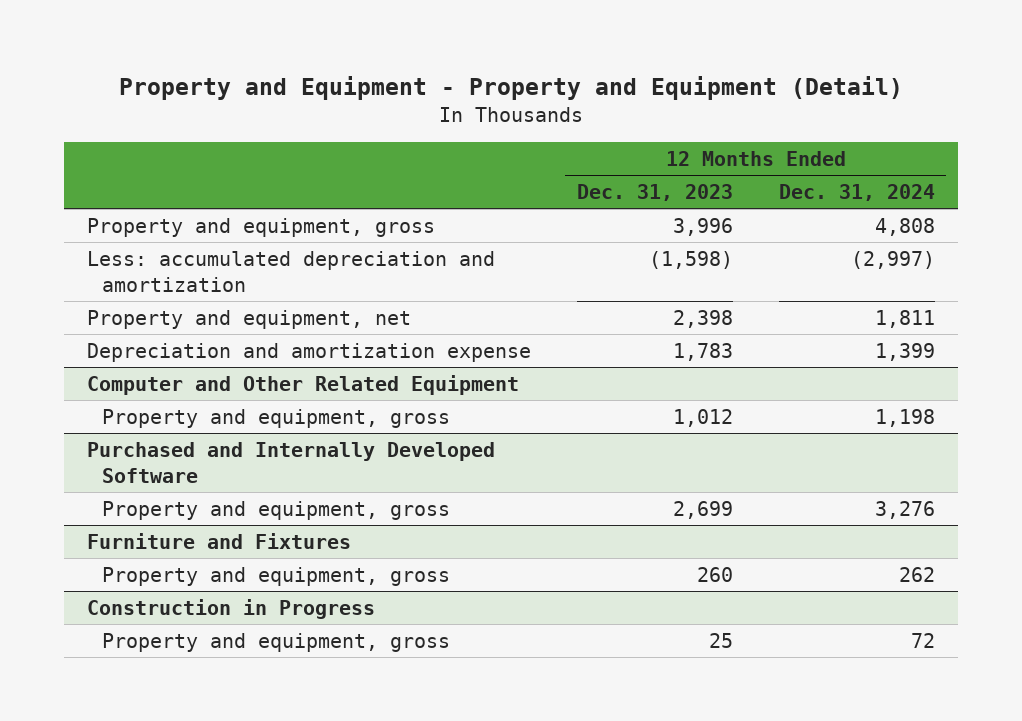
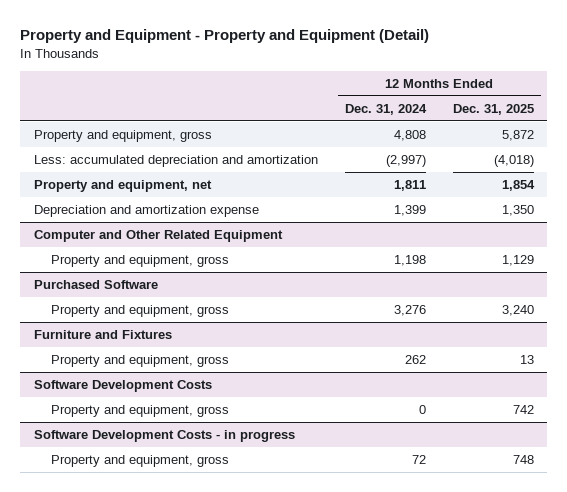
[576,184,733,202] Dec. 31, 2023 -> none
none -> [452,103,534,115] Dec. 31, 2025
[87,441,496,483] Purchased and Internally Developed Software -> [33,279,158,289] Purchased Software
[87,598,376,619] Construction in Progress -> none
none -> [33,379,212,392] Software Development Costs
none -> [50,404,229,417] Property and equipment, gross
none -> [33,429,295,442] Software Development Costs - in progress

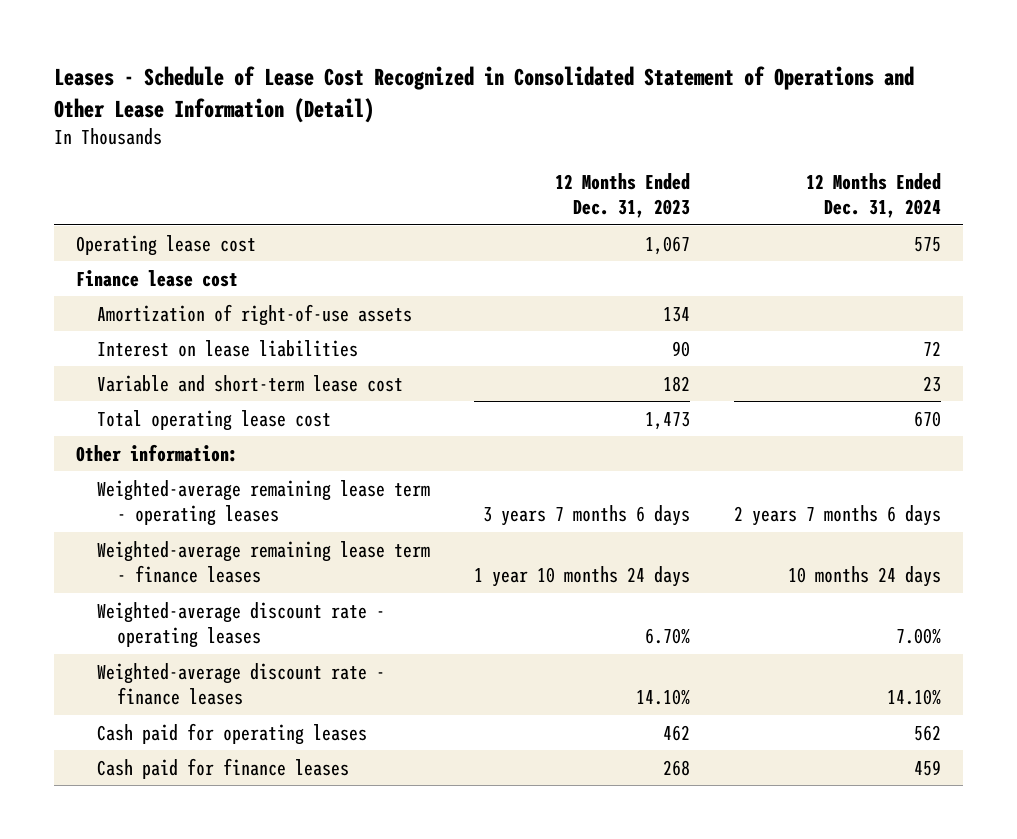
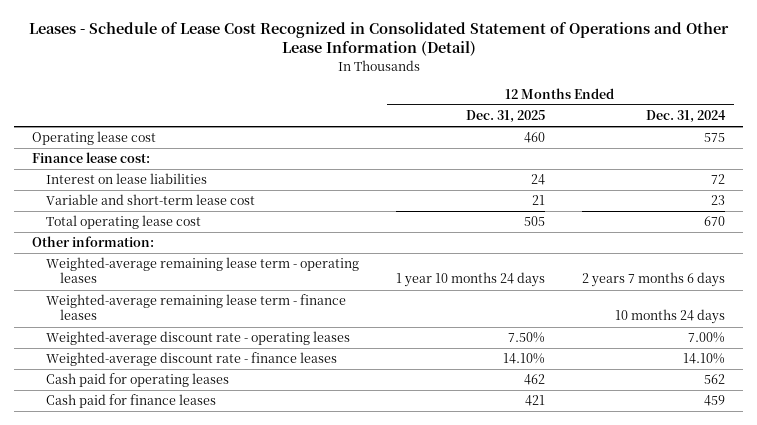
[554,172,690,219] 12 Months Ended Dec. 31, 2023 -> none
none -> [466,110,546,124] Dec. 31, 2025
[96,303,412,326] Amortization of right-of-use assets -> none
[76,269,239,287] Finance lease cost -> [32,152,151,164] Finance lease cost:

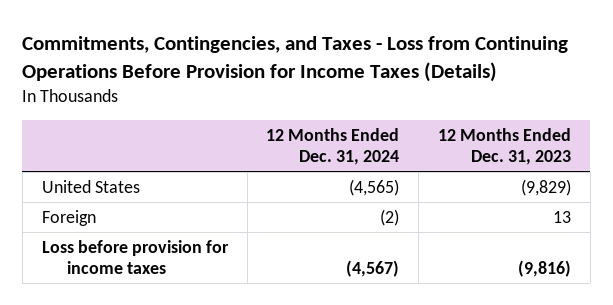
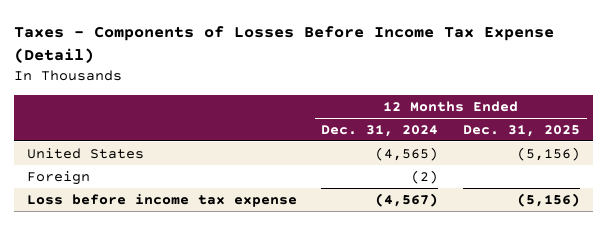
[22,36,569,82] Commitments, Contingencies, and Taxes - Loss from Continuing Operations Before Provision for Income Taxes (Details) -> [14,26,555,64] Taxes - Components of Losses Before Income Tax Expense (Detail)
[438,127,572,166] 12 Months Ended Dec. 31, 2023 -> none
none -> [463,124,581,137] Dec. 31, 2025
[41,239,229,275] Loss before provision for income taxes -> [26,193,297,207] Loss before income tax expense

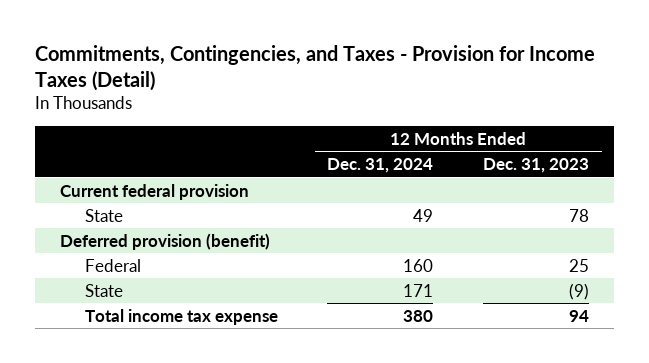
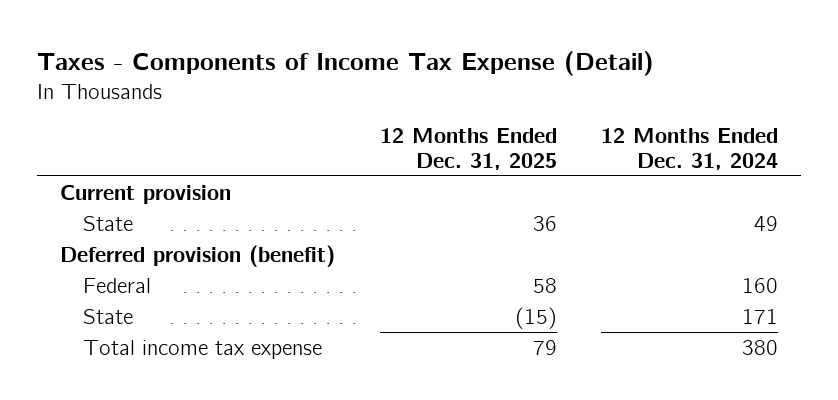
[34,44,595,91] Commitments, Contingencies, and Taxes - Provision for Income Taxes (Detail) -> [37,51,655,77] Taxes - Components of Income Tax Expense (Detail)
[483,158,590,174] Dec. 31, 2023 -> none
none -> [379,127,557,170] 12 Months Ended Dec. 31, 2025
[59,183,249,200] Current federal provision -> [59,184,231,204] Current provision

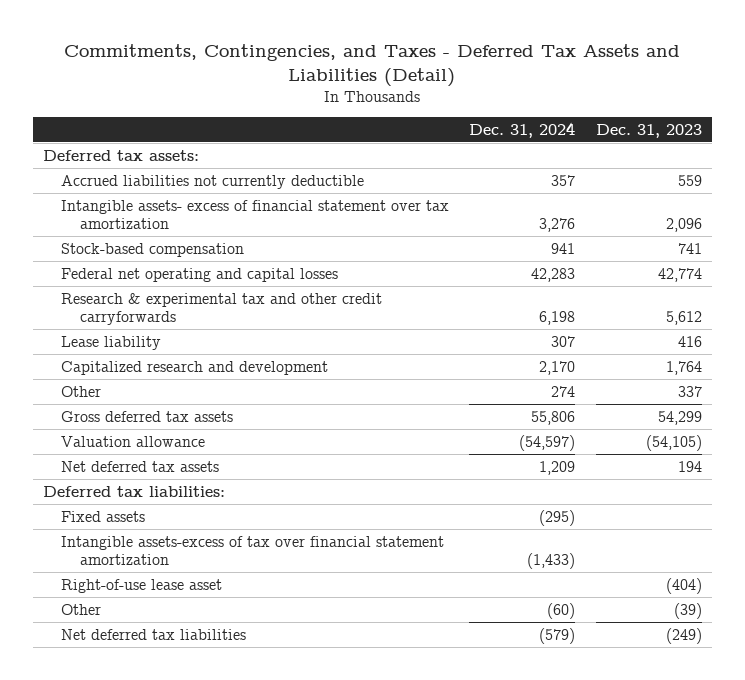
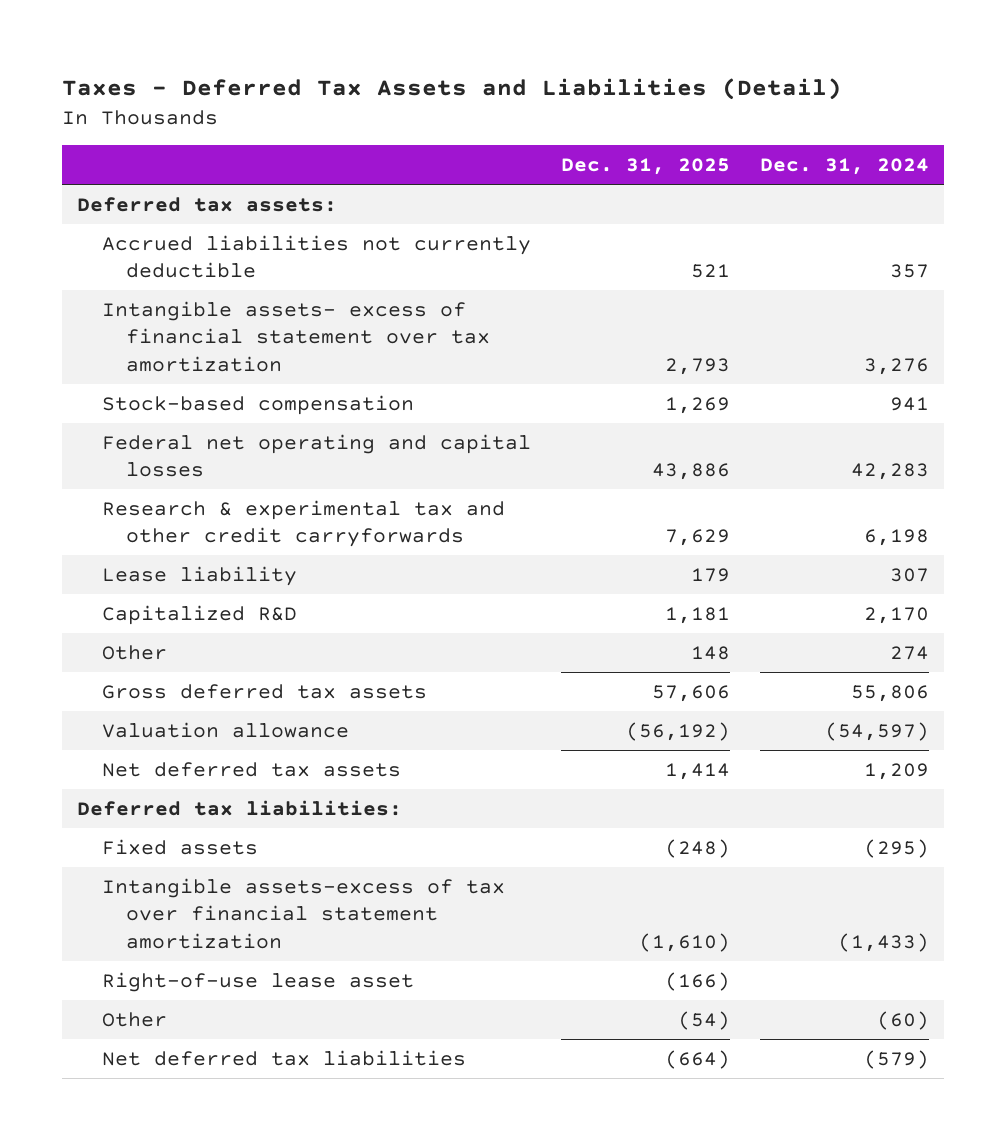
[64,43,681,87] Commitments, Contingencies, and Taxes - Deferred Tax Assets and Liabilities (Detail) -> [62,78,843,101] Taxes - Deferred Tax Assets and Liabilities (Detail)
[595,123,702,138] Dec. 31, 2023 -> none
none -> [560,157,730,175] Dec. 31, 2025
[61,360,329,375] Capitalized research and development -> [101,604,297,625] Capitalized R&D

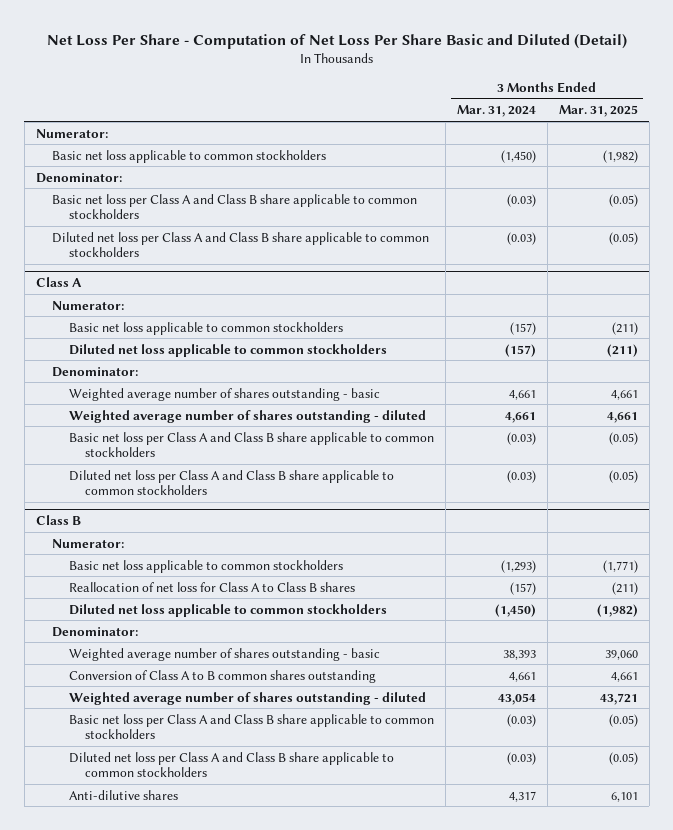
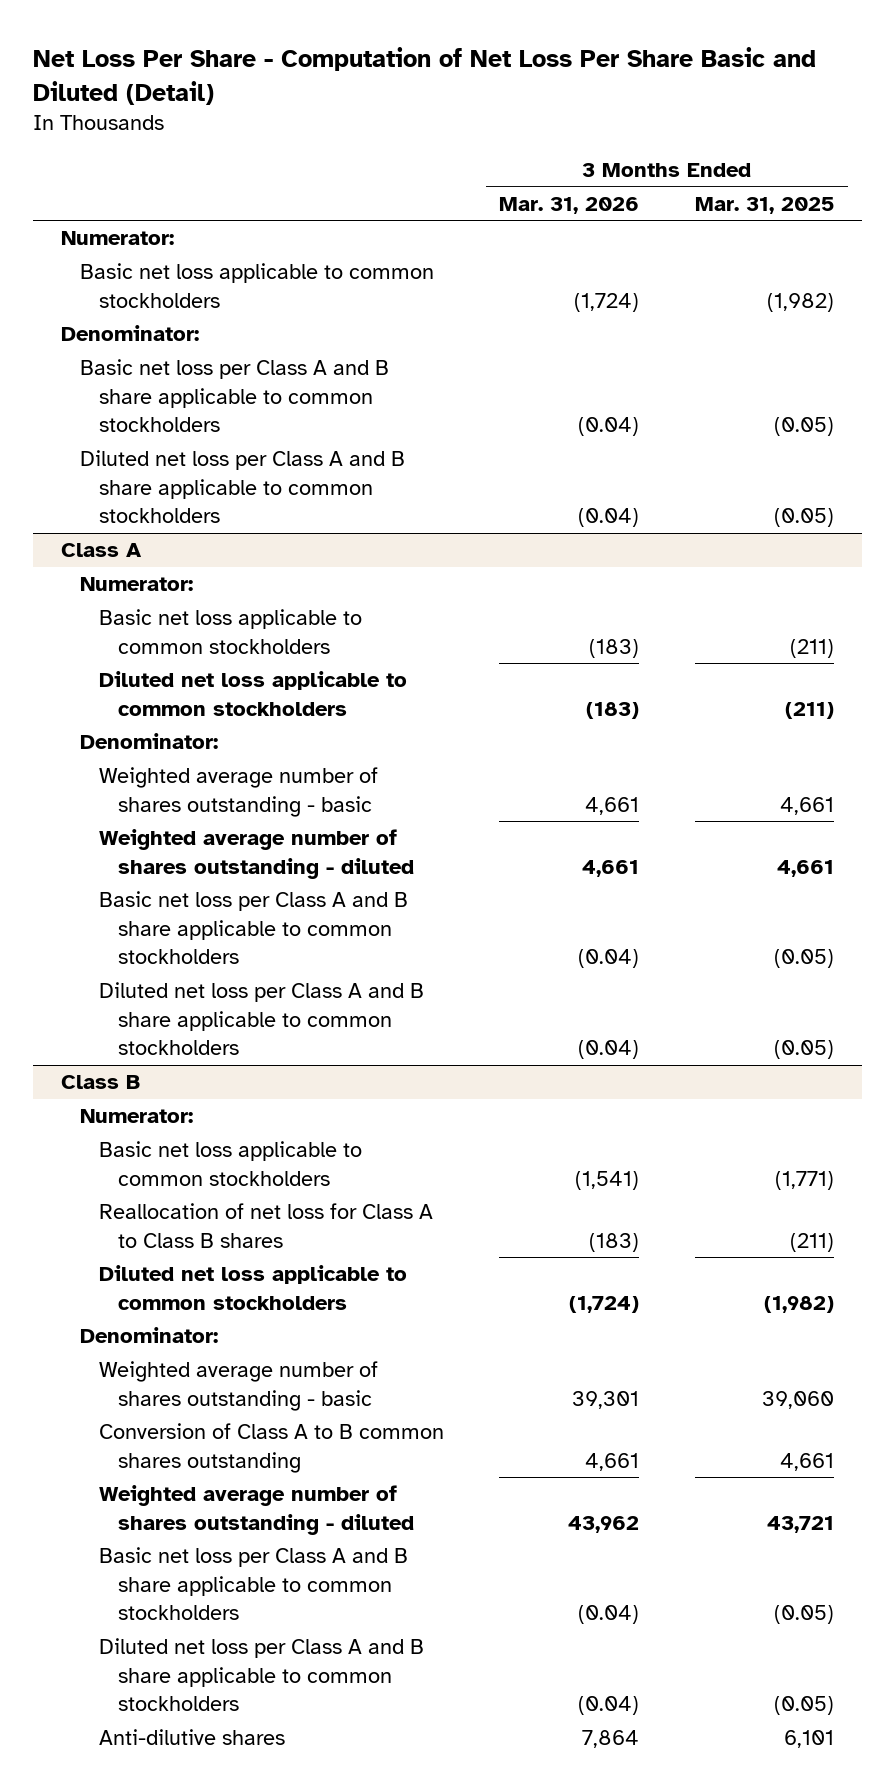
[456,105,536,118] Mar. 31, 2024 -> none
none -> [499,196,640,214] Mar. 31, 2026
[52,193,418,220] Basic net loss per Class A and Class B share applicable to common stockholders -> [79,359,389,432] Basic net loss per Class A and B share applicable to common stockholders
[52,231,430,258] Diluted net loss per Class A and Class B share applicable to common stockholders -> [79,450,405,523] Diluted net loss per Class A and B share applicable to common stockholders
[68,431,434,458] Basic net loss per Class A and Class B share applicable to common stockholders -> [99,891,409,964] Basic net loss per Class A and B share applicable to common stockholders
[68,469,394,496] Diluted net loss per Class A and Class B share applicable to common stockholders -> [99,982,425,1055] Diluted net loss per Class A and B share applicable to common stockholders
[68,713,434,740] Basic net loss per Class A and Class B share applicable to common stockholders -> [99,1547,409,1620] Basic net loss per Class A and B share applicable to common stockholders
[68,751,394,778] Diluted net loss per Class A and Class B share applicable to common stockholders -> [99,1638,425,1711] Diluted net loss per Class A and B share applicable to common stockholders

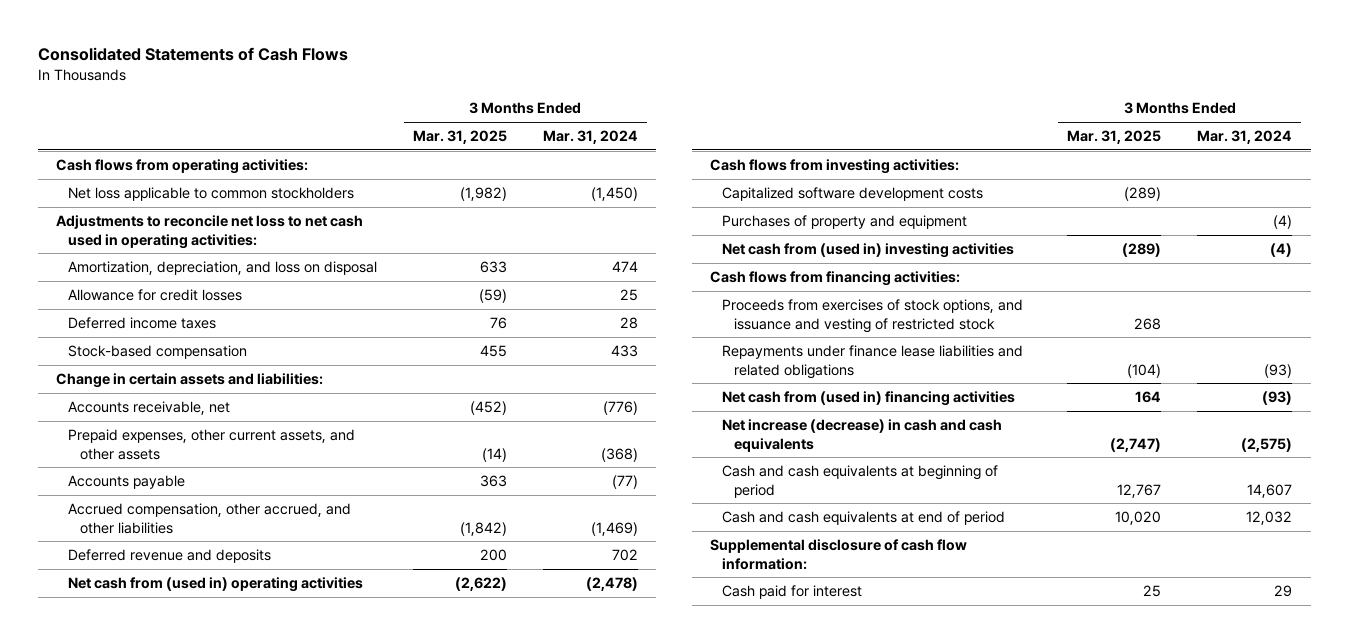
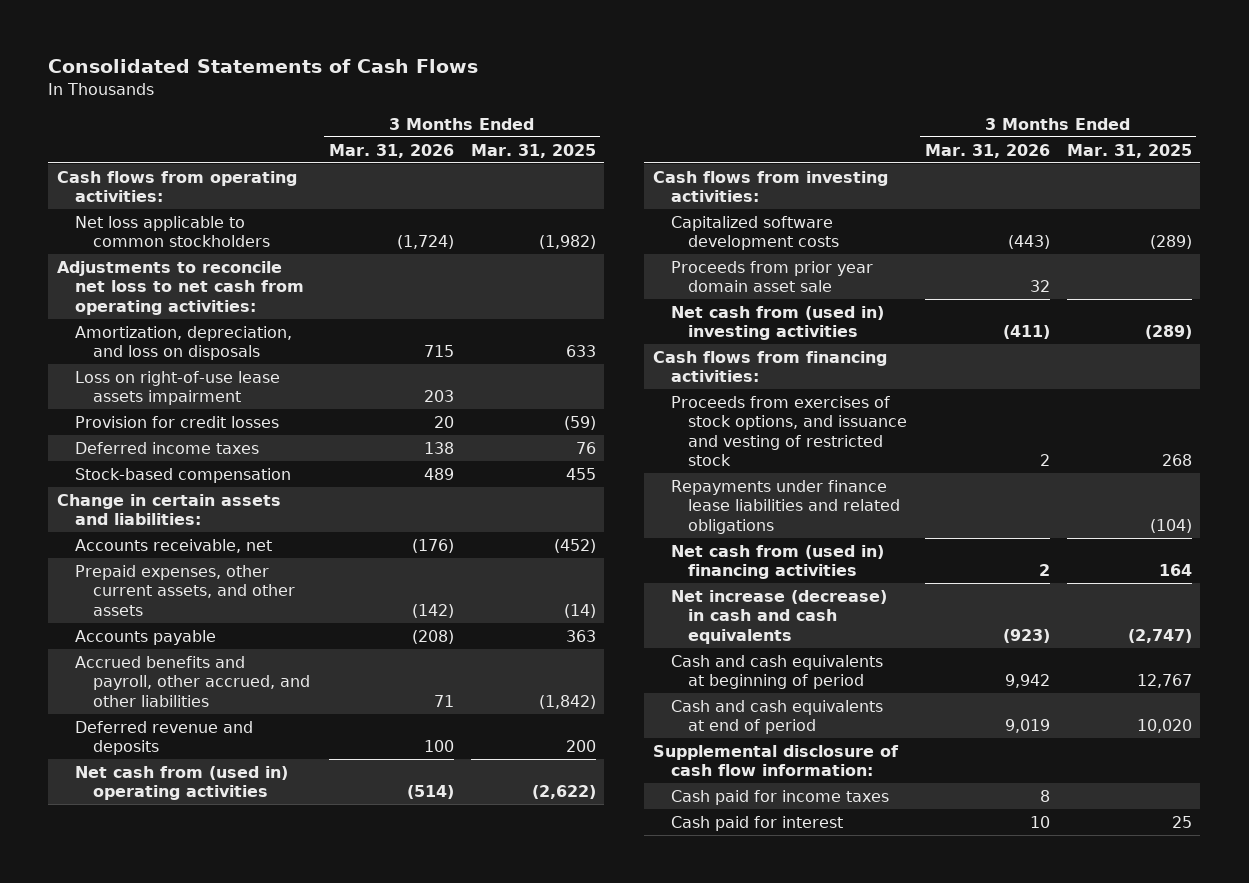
[543,130,639,145] Mar. 31, 2024 -> none
none -> [328,143,454,158] Mar. 31, 2026
[55,215,363,249] Adjustments to reconcile net loss to net cash used in operating activities: -> [57,260,304,315] Adjustments to reconcile net loss to net cash from operating activities:
[67,261,377,276] Amortization, depreciation, and loss on disposal -> [74,325,292,361] Amortization, depreciation, and loss on disposals
none -> [74,370,280,406] Loss on right-of-use lease assets impairment
[67,289,242,302] Allowance for credit losses -> [74,415,279,428] Provision for credit losses
[67,503,351,534] Accrued compensation, other accrued, and other liabilities -> [74,655,310,707] Accrued benefits and payroll, other accrued, and other liabilities
[722,215,968,230] Purchases of property and equipment -> none
none -> [670,260,873,293] Proceeds from prior year domain asset sale
none -> [670,789,889,805] Cash paid for income taxes

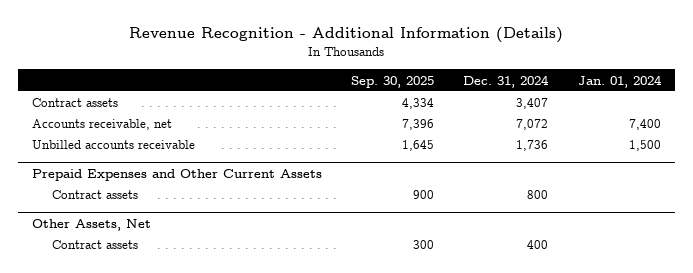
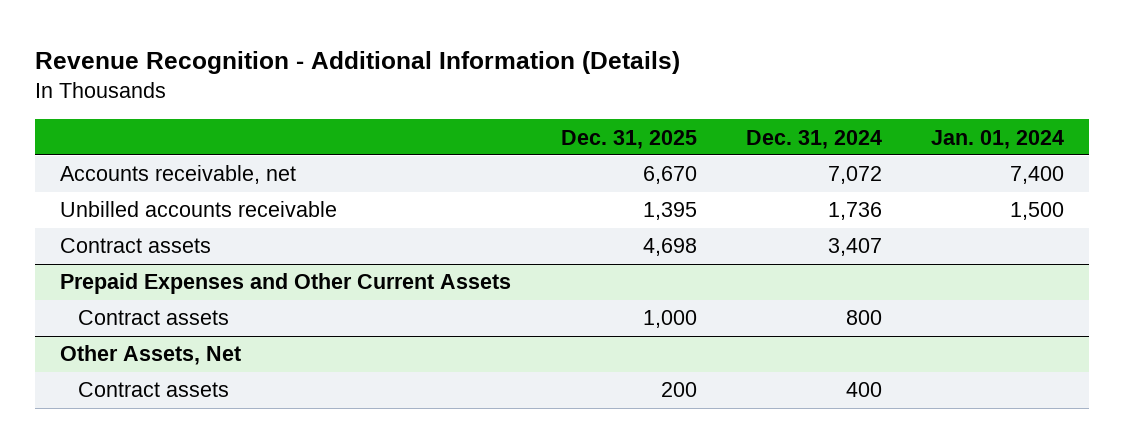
[351,75,435,88] Sep. 30, 2025 -> none
none -> [560,129,697,149] Dec. 31, 2025
[32,98,119,108] Contract assets -> [60,238,212,254] Contract assets

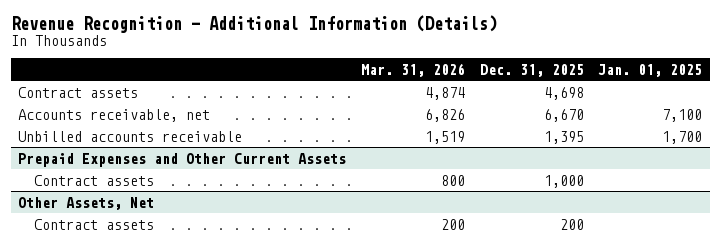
[745,129,882,149] Dec. 31, 2024 -> none
[931,129,1065,149] Jan. 01, 2024 -> none
none -> [360,63,465,78] Mar. 31, 2026
none -> [598,64,703,78] Jan. 01, 2025
[60,238,212,254] Contract assets -> [17,86,138,98] Contract assets

